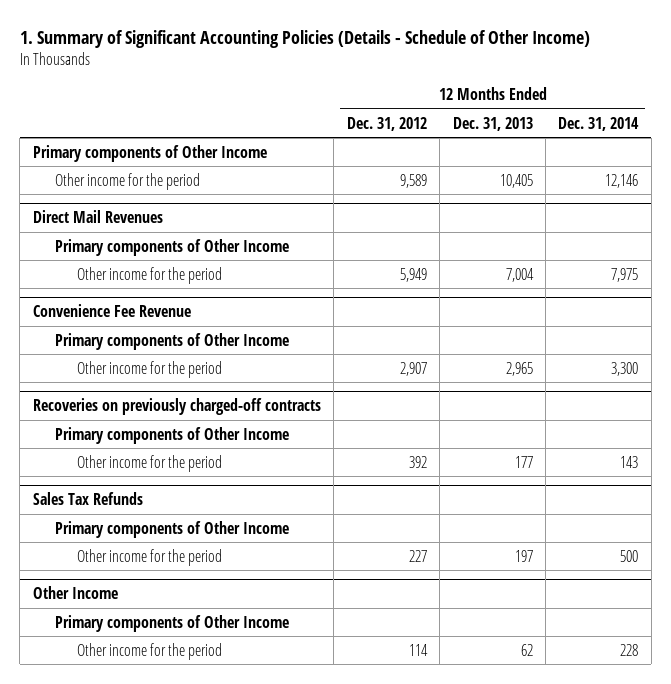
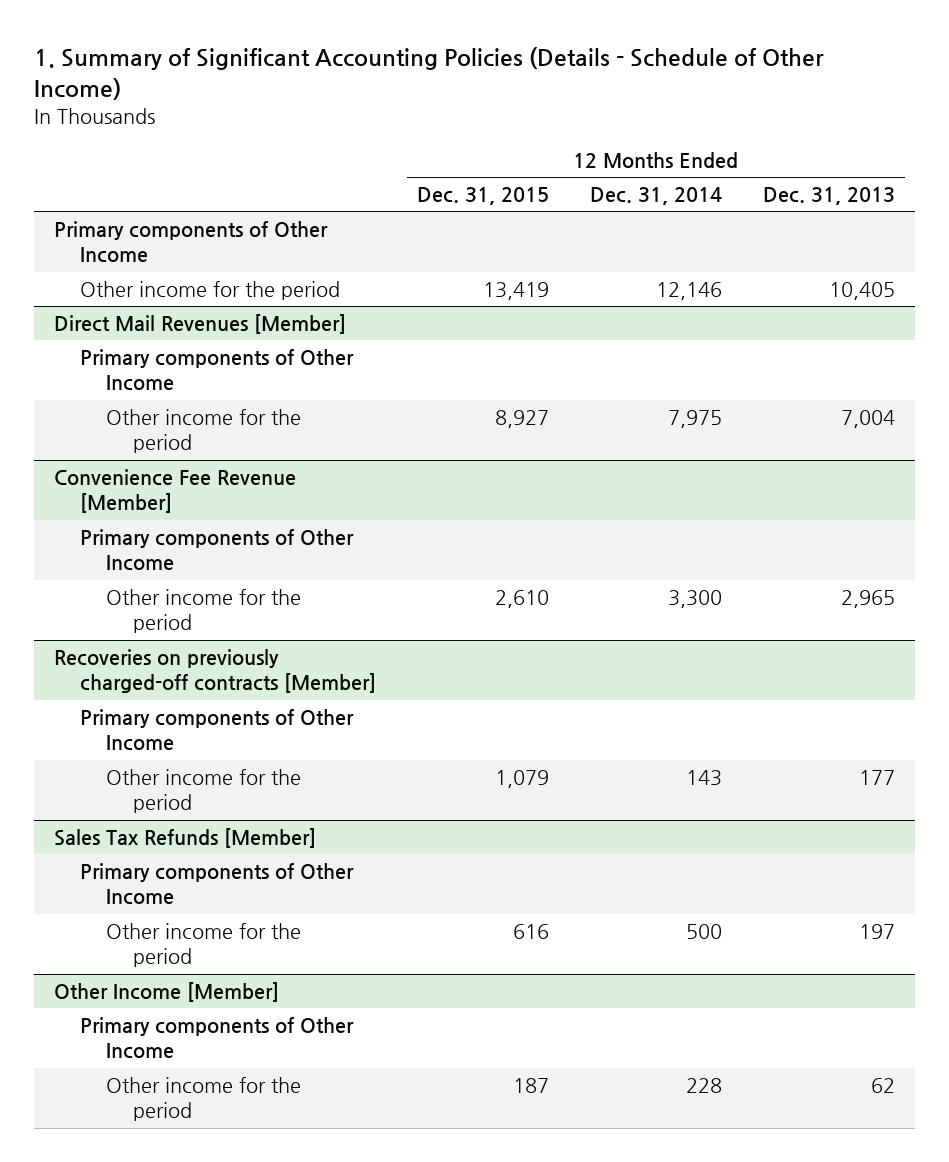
[346,116,427,131] Dec. 31, 2012 -> none
none -> [417,187,550,206] Dec. 31, 2015
[32,210,163,224] Direct Mail Revenues -> [54,314,347,335] Direct Mail Revenues [Member]
[32,304,191,318] Convenience Fee Revenue -> [54,469,297,514] Convenience Fee Revenue [Member]
[32,398,321,416] Recoveries on previously charged-off contracts -> [54,649,377,694] Recoveries on previously charged-off contracts [Member]
[32,492,143,506] Sales Tax Refunds -> [54,828,317,849] Sales Tax Refunds [Member]
[32,586,118,600] Other Income -> [54,982,280,1003] Other Income [Member]

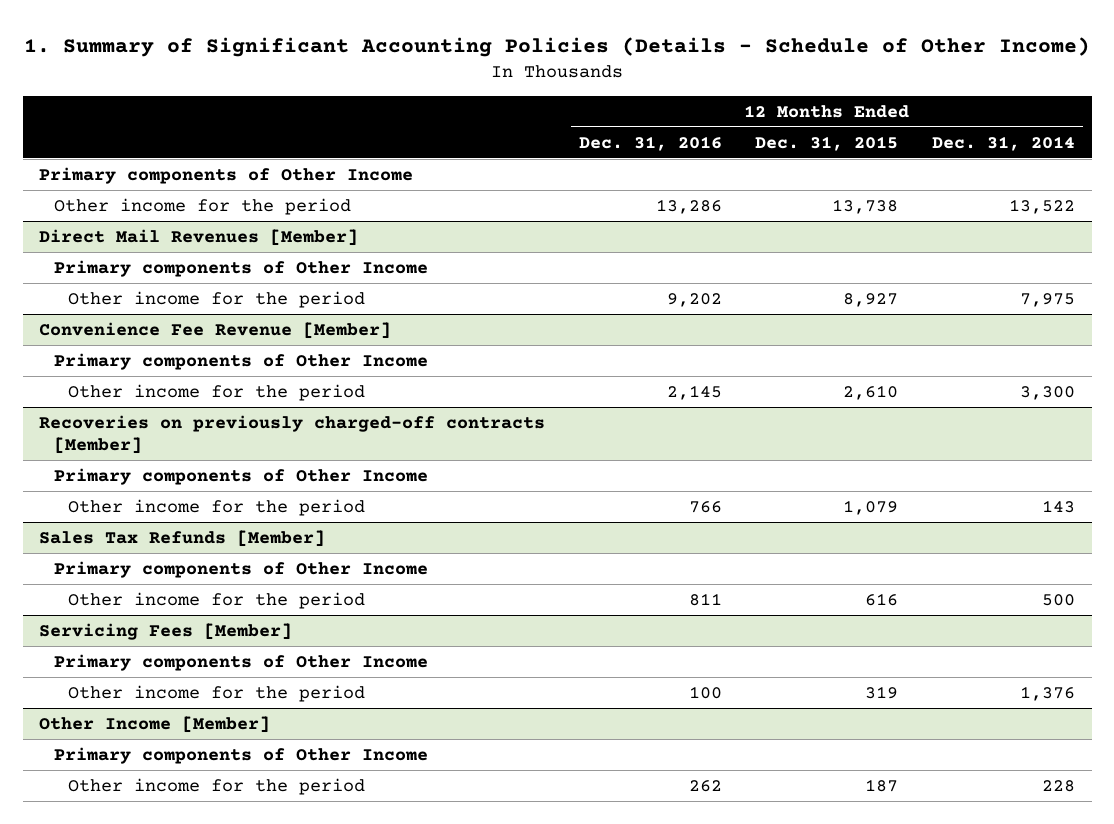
[762,187,895,206] Dec. 31, 2013 -> none
none -> [578,135,722,151] Dec. 31, 2016
[483,282,550,301] 13,419 -> [832,198,899,214] 13,738
[655,282,722,301] 12,146 -> [1008,198,1075,214] 13,522
none -> [39,622,293,640] Servicing Fees [Member]
none -> [53,653,428,671] Primary components of Other Income
none -> [67,684,365,702] Other income for the period

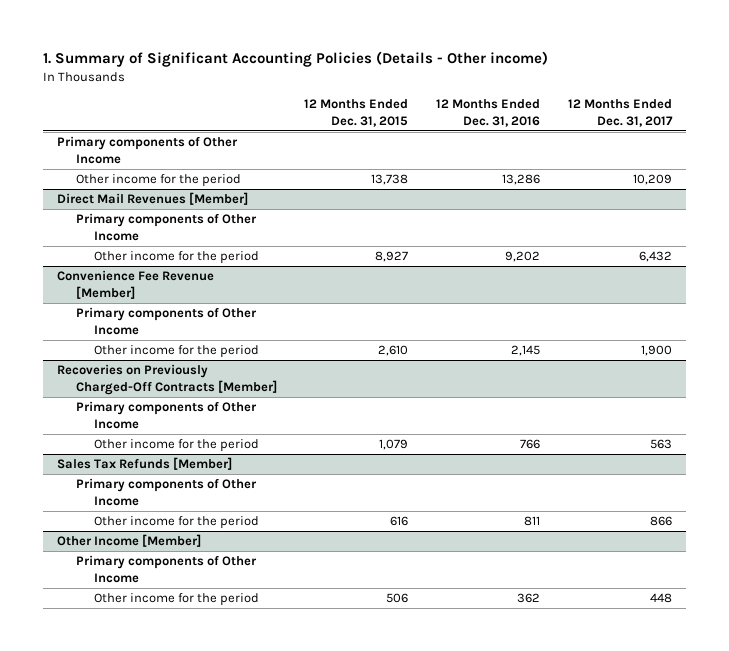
[24,36,1091,57] 1. Summary of Significant Accounting Policies (Details - Schedule of Other Income) -> [43,51,549,68] 1. Summary of Significant Accounting Policies (Details - Other income)
[931,135,1075,151] Dec. 31, 2014 -> none
none -> [567,99,673,127] 12 Months Ended Dec. 31, 2017
[39,414,546,455] Recoveries on previously charged-off contracts [Member] -> [57,364,277,395] Recoveries on Previously Charged-Off Contracts [Member]
[39,622,293,640] Servicing Fees [Member] -> none
[53,653,428,671] Primary components of Other Income -> none
[67,684,365,702] Other income for the period -> none
[688,779,722,792] 262 -> [517,593,541,604] 362
[865,778,899,792] 187 -> [386,593,409,604] 506

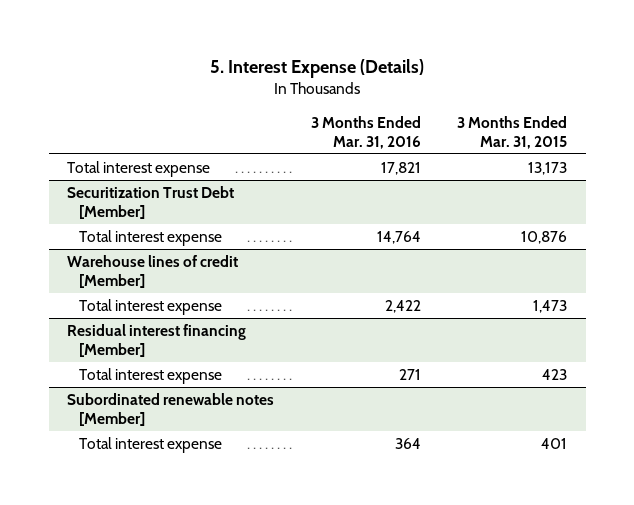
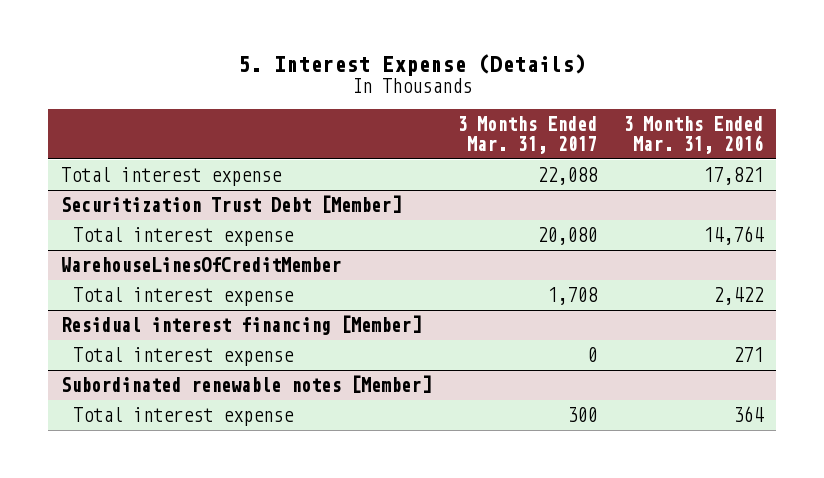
[457,116,568,149] 3 Months Ended Mar. 31, 2015 -> none
none -> [456,115,597,154] 3 Months Ended Mar. 31, 2017
[67,254,239,288] Warehouse lines of credit [Member] -> [60,257,341,273] WarehouseLinesOfCreditMember

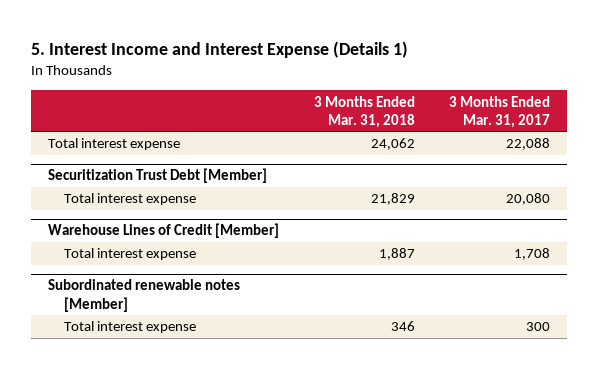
[237,53,586,76] 5. Interest Expense (Details) -> [31,40,409,58] 5. Interest Income and Interest Expense (Details 1)
[622,115,763,154] 3 Months Ended Mar. 31, 2016 -> none
none -> [313,95,415,128] 3 Months Ended Mar. 31, 2018
[60,257,341,273] WarehouseLinesOfCreditMember -> [48,223,280,239] Warehouse Lines of Credit [Member]
[60,315,421,336] Residual interest financing [Member] -> none
[73,347,295,367] Total interest expense -> none

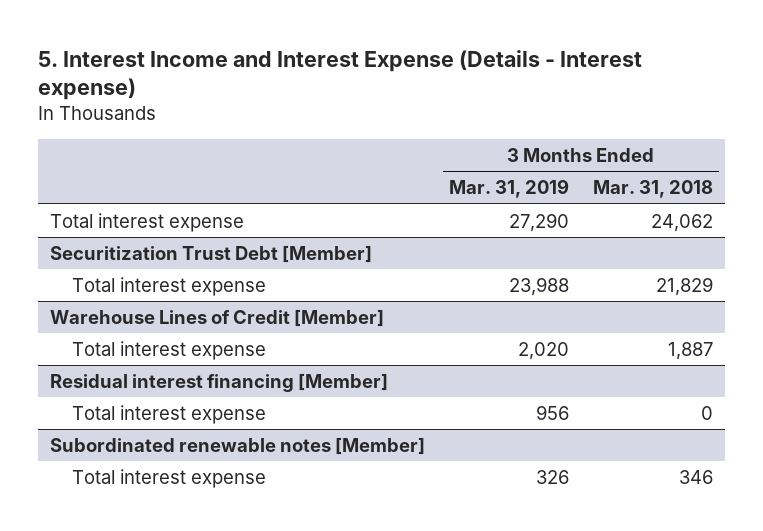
[31,40,409,58] 5. Interest Income and Interest Expense (Details 1) -> [37,49,642,101] 5. Interest Income and Interest Expense (Details - Interest expense)
[448,95,550,128] 3 Months Ended Mar. 31, 2017 -> none
none -> [449,179,570,199] Mar. 31, 2019
none -> [50,372,389,392] Residual interest financing [Member]
none -> [72,404,267,424] Total interest expense

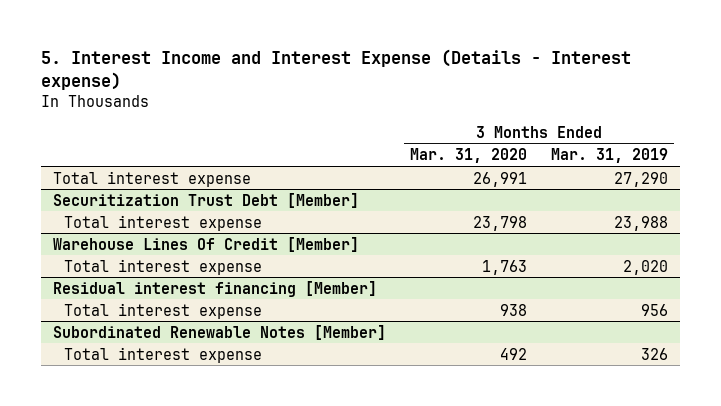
[593,180,714,199] Mar. 31, 2018 -> none
none -> [409,148,527,164] Mar. 31, 2020
[50,308,385,327] Warehouse Lines of Credit [Member] -> [52,236,359,252] Warehouse Lines Of Credit [Member]
[50,436,426,455] Subordinated renewable notes [Member] -> [52,324,386,340] Subordinated Renewable Notes [Member]

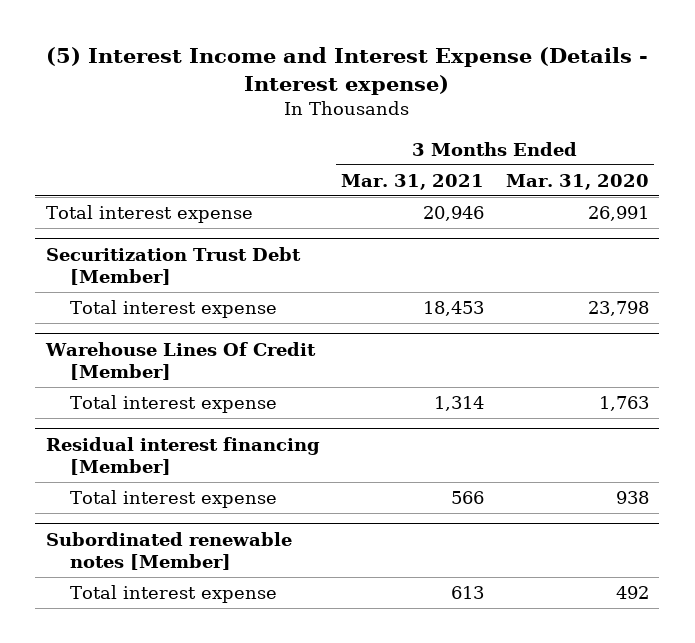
[40,48,631,90] 5. Interest Income and Interest Expense (Details - Interest expense) -> [46,47,649,96] (5) Interest Income and Interest Expense (Details - Interest expense)
[550,148,668,164] Mar. 31, 2019 -> none
none -> [341,173,485,190] Mar. 31, 2021
[52,324,386,340] Subordinated Renewable Notes [Member] -> [46,531,293,570] Subordinated renewable notes [Member]

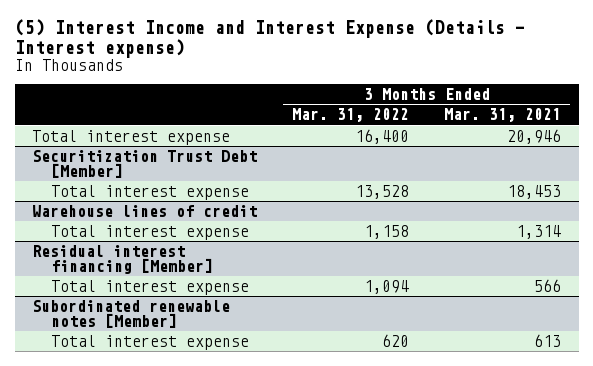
[505,173,649,190] Mar. 31, 2020 -> none
none -> [292,108,410,123] Mar. 31, 2022
[45,341,317,380] Warehouse Lines Of Credit [Member] -> [32,204,258,217] Warehouse lines of credit

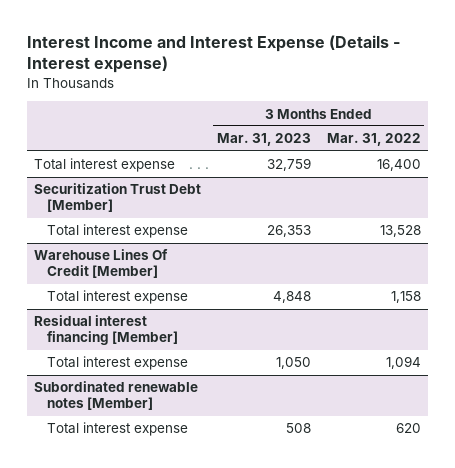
[14,19,525,59] (5) Interest Income and Interest Expense (Details - Interest expense) -> [26,34,400,74] Interest Income and Interest Expense (Details - Interest expense)
[444,108,562,123] Mar. 31, 2021 -> none
none -> [216,133,311,147] Mar. 31, 2023
[32,204,258,217] Warehouse lines of credit -> [34,249,169,279] Warehouse Lines Of Credit [Member]

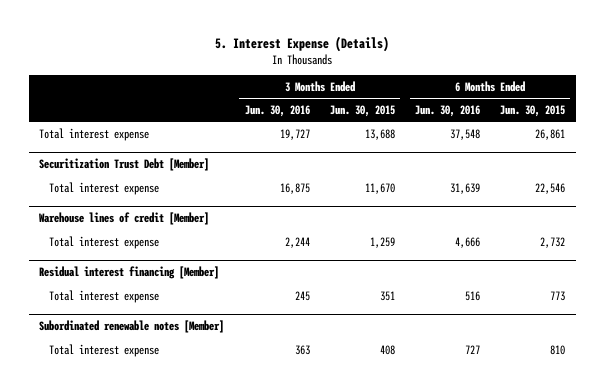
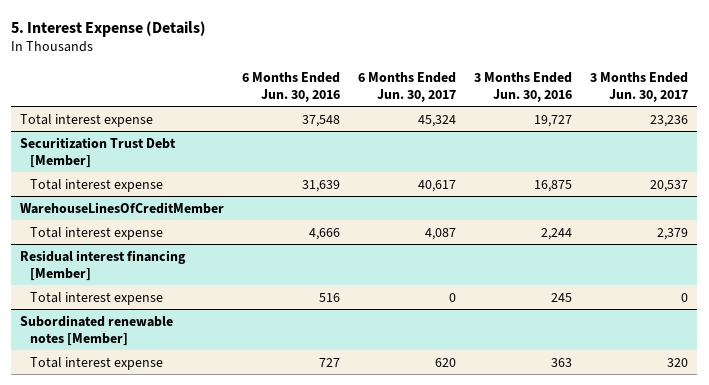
[329,105,395,118] Jun. 30, 2015 -> none
[500,105,566,118] Jun. 30, 2015 -> none
none -> [358,71,457,102] 6 Months Ended Jun. 30, 2017
none -> [590,71,689,102] 3 Months Ended Jun. 30, 2017
[39,212,210,226] Warehouse lines of credit [Member] -> [20,201,225,214] WarehouseLinesOfCreditMember

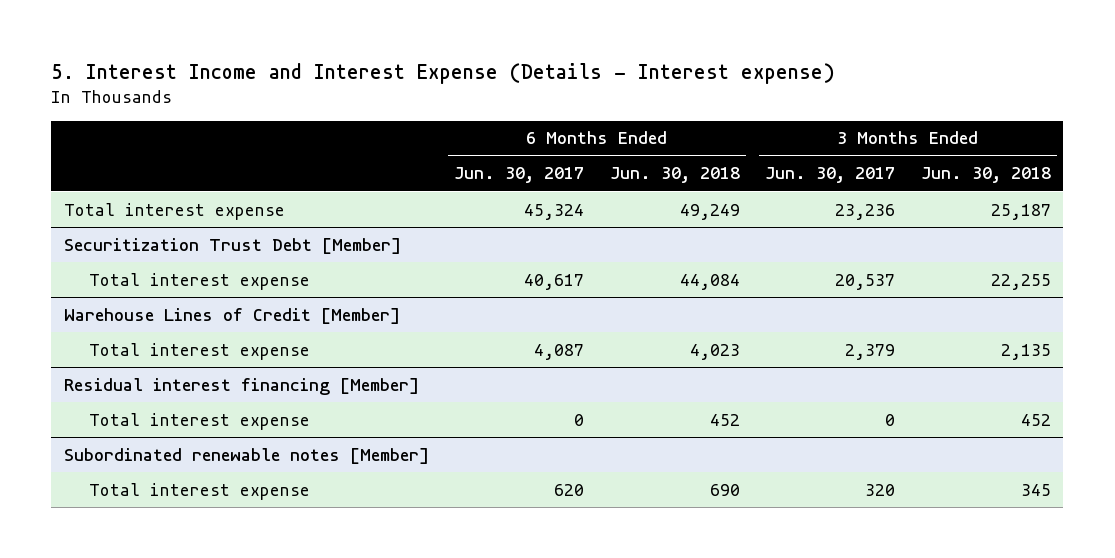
[11,20,207,37] 5. Interest Expense (Details) -> [51,62,836,84] 5. Interest Income and Interest Expense (Details - Interest expense)
[242,71,341,102] 6 Months Ended Jun. 30, 2016 -> none
[474,71,573,102] 3 Months Ended Jun. 30, 2016 -> none
none -> [609,167,740,184] Jun. 30, 2018
none -> [920,167,1051,184] Jun. 30, 2018
[20,201,225,214] WarehouseLinesOfCreditMember -> [63,307,400,324] Warehouse Lines of Credit [Member]

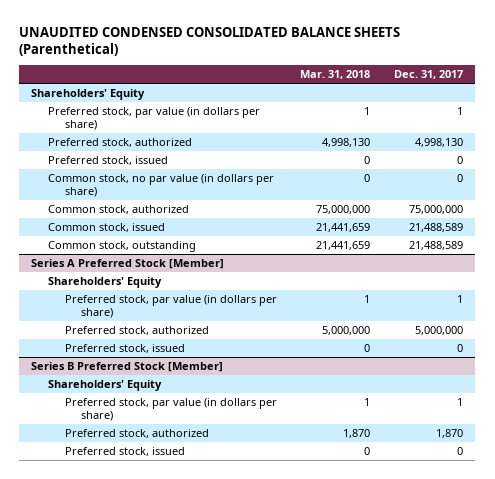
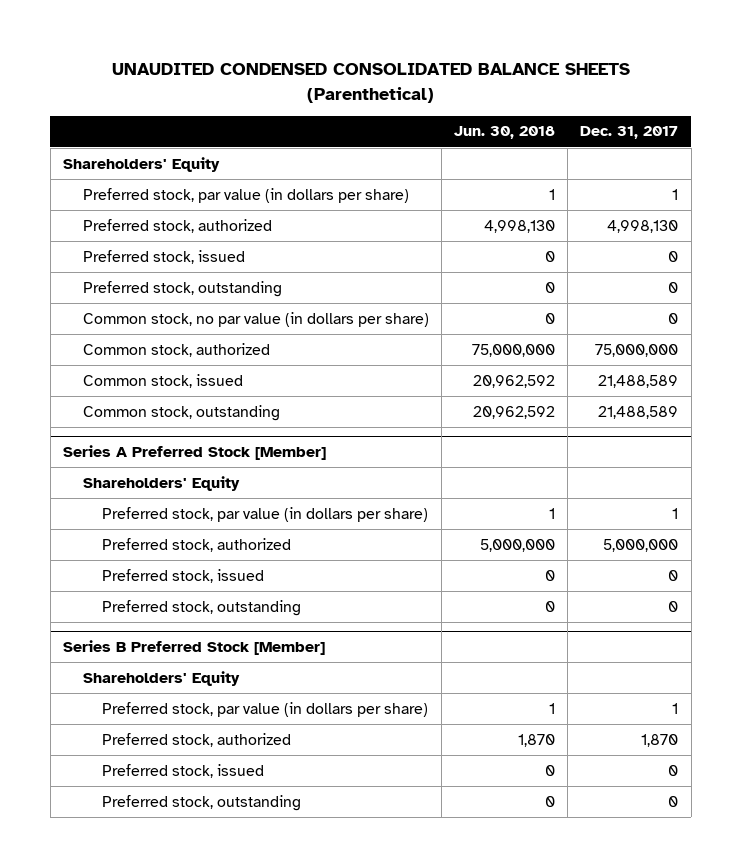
[300,70,371,80] Mar. 31, 2018 -> none
none -> [454,126,556,140] Jun. 30, 2018
none -> [82,280,282,297] Preferred stock, outstanding
none -> [102,599,302,616] Preferred stock, outstanding
none -> [102,794,302,811] Preferred stock, outstanding

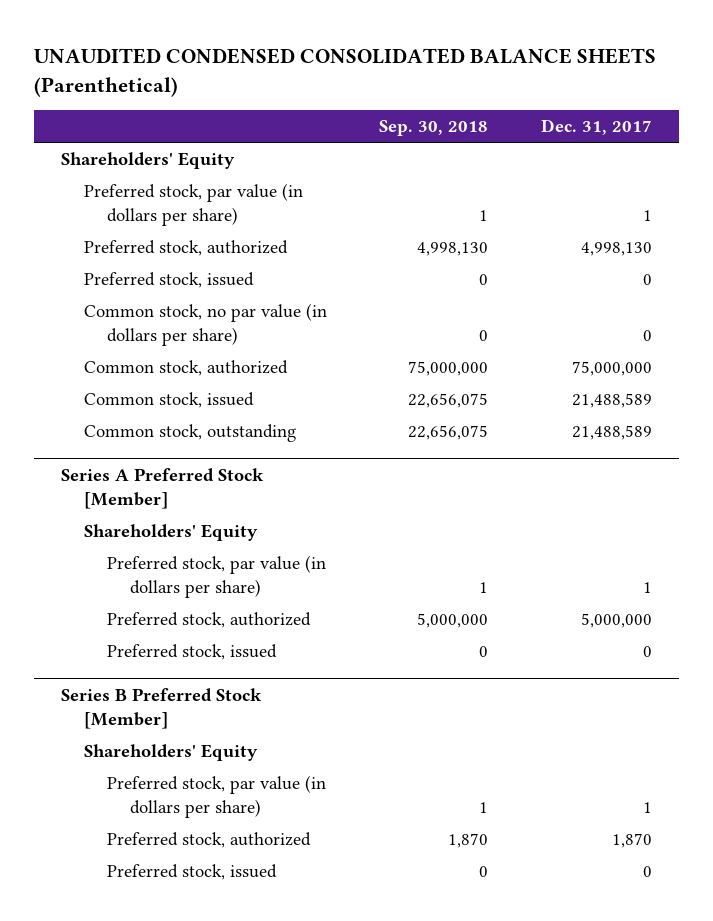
[454,126,556,140] Jun. 30, 2018 -> none
none -> [379,120,489,137] Sep. 30, 2018
[82,280,282,297] Preferred stock, outstanding -> none
[102,599,302,616] Preferred stock, outstanding -> none
[102,794,302,811] Preferred stock, outstanding -> none

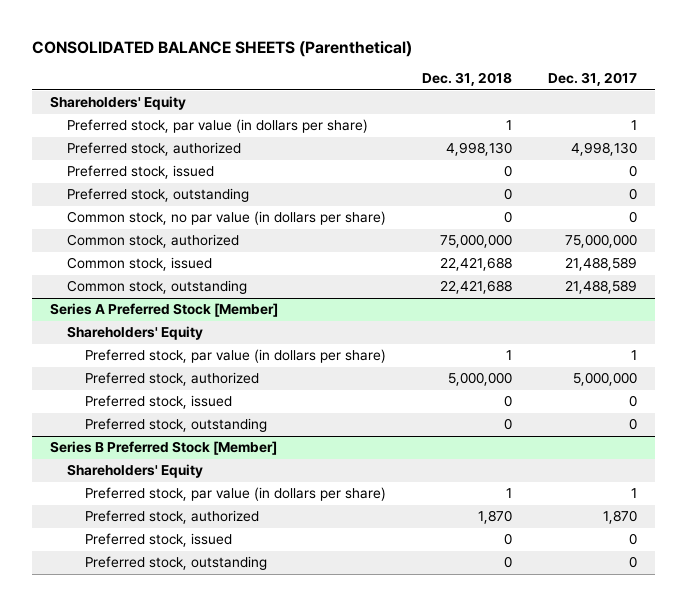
[34,47,657,97] UNAUDITED CONDENSED CONSOLIDATED BALANCE SHEETS (Parenthetical) -> [31,41,412,58] CONSOLIDATED BALANCE SHEETS (Parenthetical)
[379,120,489,137] Sep. 30, 2018 -> none
none -> [422,72,513,87] Dec. 31, 2018
none -> [67,188,250,203] Preferred stock, outstanding
none -> [84,418,267,433] Preferred stock, outstanding
none -> [84,556,267,571] Preferred stock, outstanding

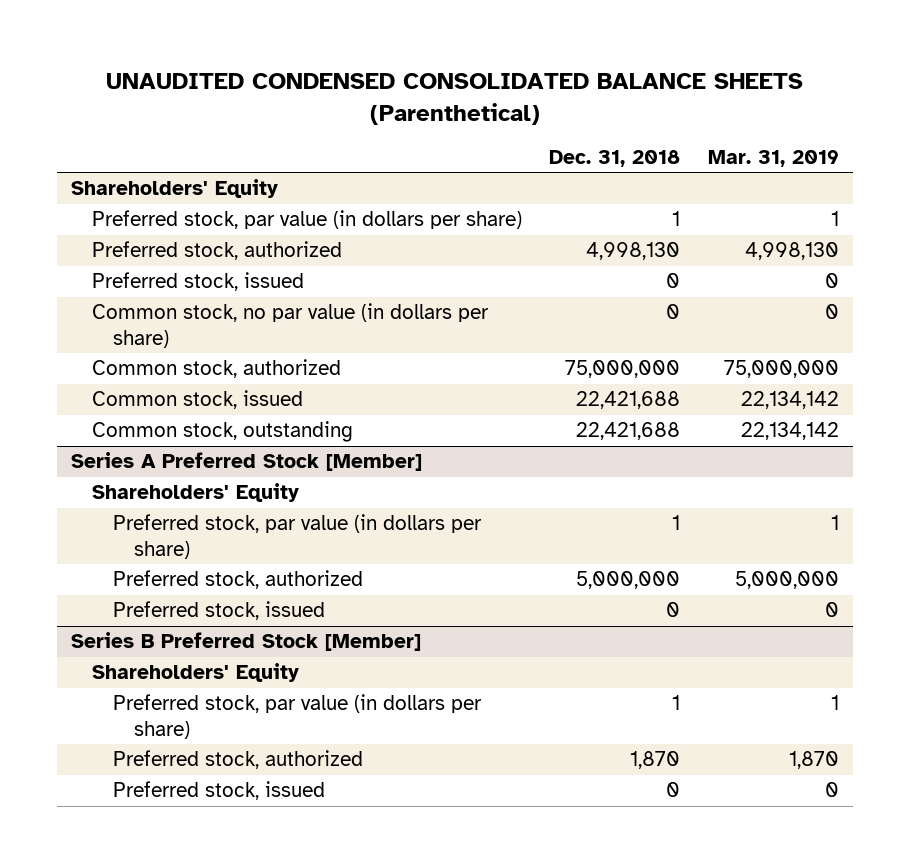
[31,41,412,58] CONSOLIDATED BALANCE SHEETS (Parenthetical) -> [105,73,803,125] UNAUDITED CONDENSED CONSOLIDATED BALANCE SHEETS (Parenthetical)
[547,72,637,87] Dec. 31, 2017 -> none
none -> [707,149,839,167] Mar. 31, 2019
[67,188,250,203] Preferred stock, outstanding -> none
[84,418,267,433] Preferred stock, outstanding -> none
[84,556,267,571] Preferred stock, outstanding -> none

